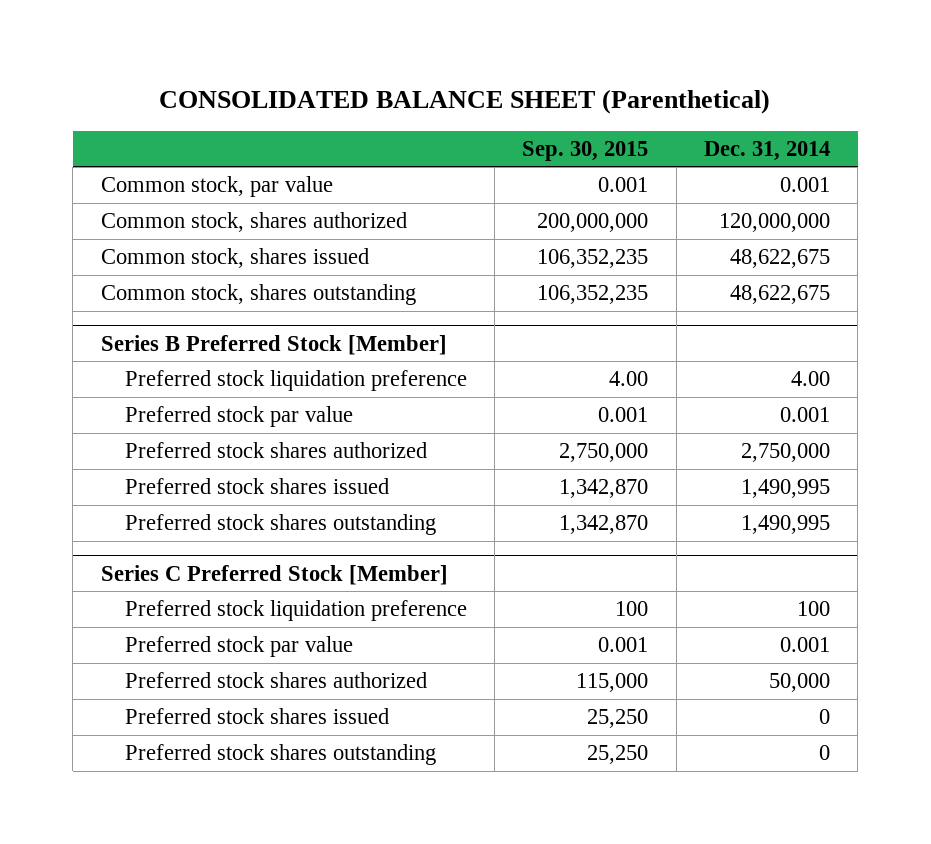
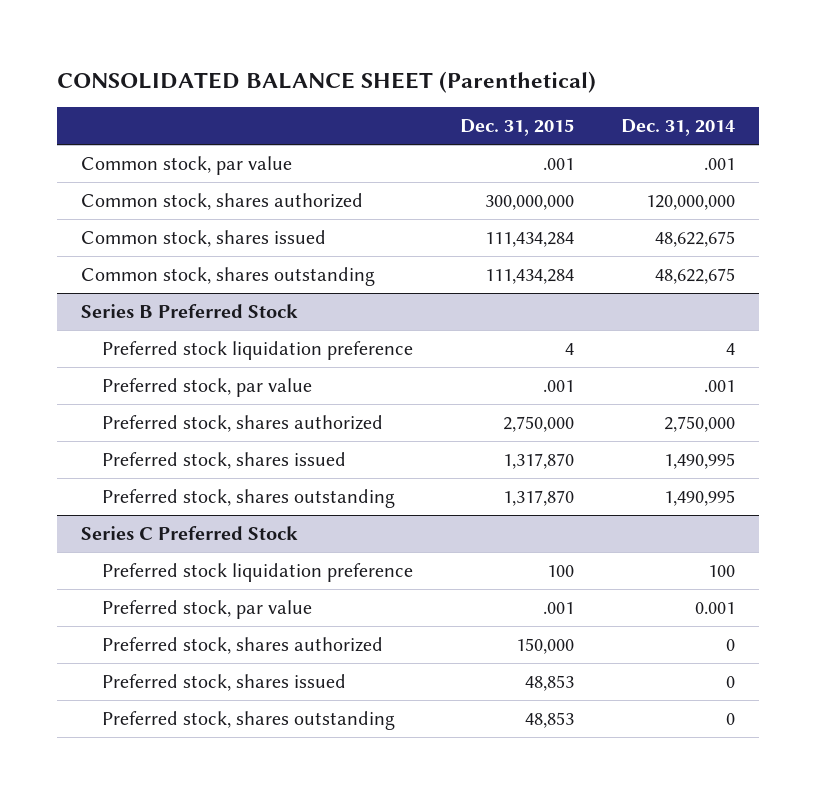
[522,140,649,161] Sep. 30, 2015 -> none
none -> [460,119,575,137] Dec. 31, 2015
[780,177,831,193] 0.001 -> [704,157,736,170] .001
[100,334,447,355] Series B Preferred Stock [Member] -> [80,303,298,318] Series B Preferred Stock
[791,371,831,387] 4.00 -> [726,342,736,355] 4
[124,406,353,428] Preferred stock par value -> [101,377,312,397] Preferred stock, par value
[780,407,831,423] 0.001 -> [704,379,736,392] .001
[124,442,427,459] Preferred stock shares authorized -> [101,414,383,432] Preferred stock, shares authorized
[124,478,389,495] Preferred stock shares issued -> [101,451,346,469] Preferred stock, shares issued
[124,514,436,536] Preferred stock shares outstanding -> [101,488,395,508] Preferred stock, shares outstanding
[100,564,448,585] Series C Preferred Stock [Member] -> [80,525,298,540] Series C Preferred Stock
[124,636,353,658] Preferred stock par value -> [101,599,312,619] Preferred stock, par value
[124,672,427,689] Preferred stock shares authorized -> [101,636,383,654] Preferred stock, shares authorized
[769,673,831,693] 50,000 -> [726,638,736,651] 0
[124,708,389,725] Preferred stock shares issued -> [101,673,346,691] Preferred stock, shares issued
[124,744,436,766] Preferred stock shares outstanding -> [101,710,395,730] Preferred stock, shares outstanding

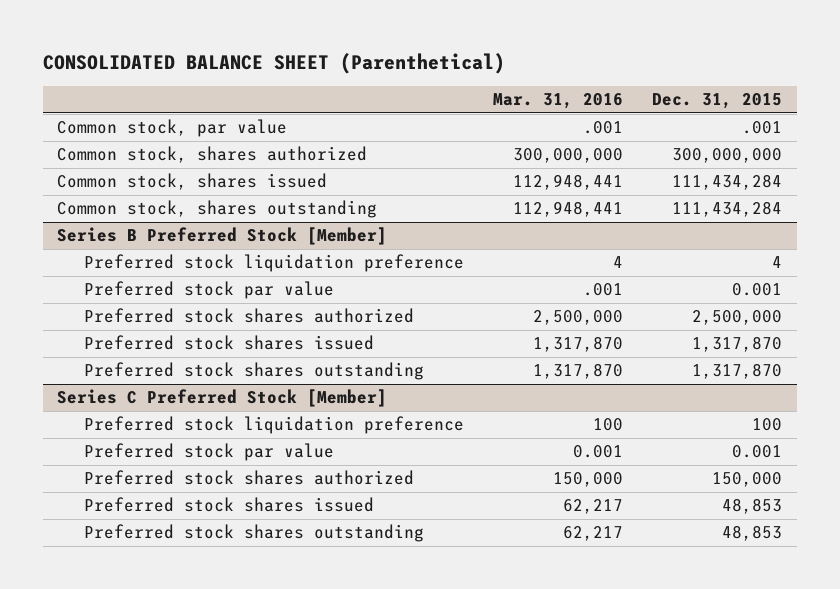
[621,119,736,137] Dec. 31, 2014 -> none
none -> [493,93,624,110] Mar. 31, 2016
[80,303,298,318] Series B Preferred Stock -> [57,227,388,246] Series B Preferred Stock [Member]
[101,377,312,397] Preferred stock, par value -> [84,281,335,300] Preferred stock par value
[543,379,575,392] .001 -> [732,283,783,297] 0.001
[101,414,383,432] Preferred stock, shares authorized -> [84,308,415,324] Preferred stock shares authorized
[503,415,575,432] 2,750,000 -> [692,310,783,326] 2,500,000
[101,451,346,469] Preferred stock, shares issued -> [84,335,375,351] Preferred stock shares issued
[101,488,395,508] Preferred stock, shares outstanding -> [84,362,425,381] Preferred stock shares outstanding
[80,525,298,540] Series C Preferred Stock -> [57,389,388,408] Series C Preferred Stock [Member]
[101,599,312,619] Preferred stock, par value -> [84,443,335,462] Preferred stock par value
[543,601,575,614] .001 -> [732,445,783,459] 0.001
[101,636,383,654] Preferred stock, shares authorized -> [84,470,415,486] Preferred stock shares authorized
[101,673,346,691] Preferred stock, shares issued -> [84,497,375,513] Preferred stock shares issued
[101,710,395,730] Preferred stock, shares outstanding -> [84,524,425,543] Preferred stock shares outstanding

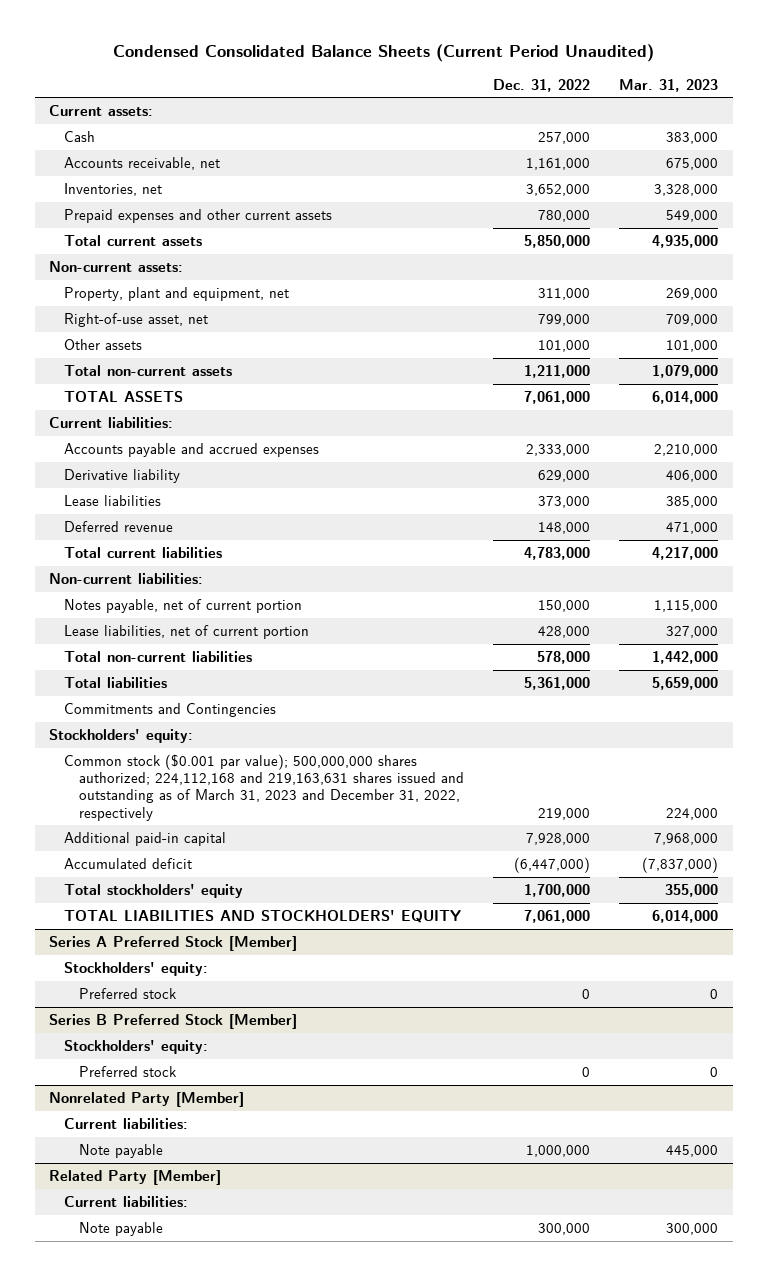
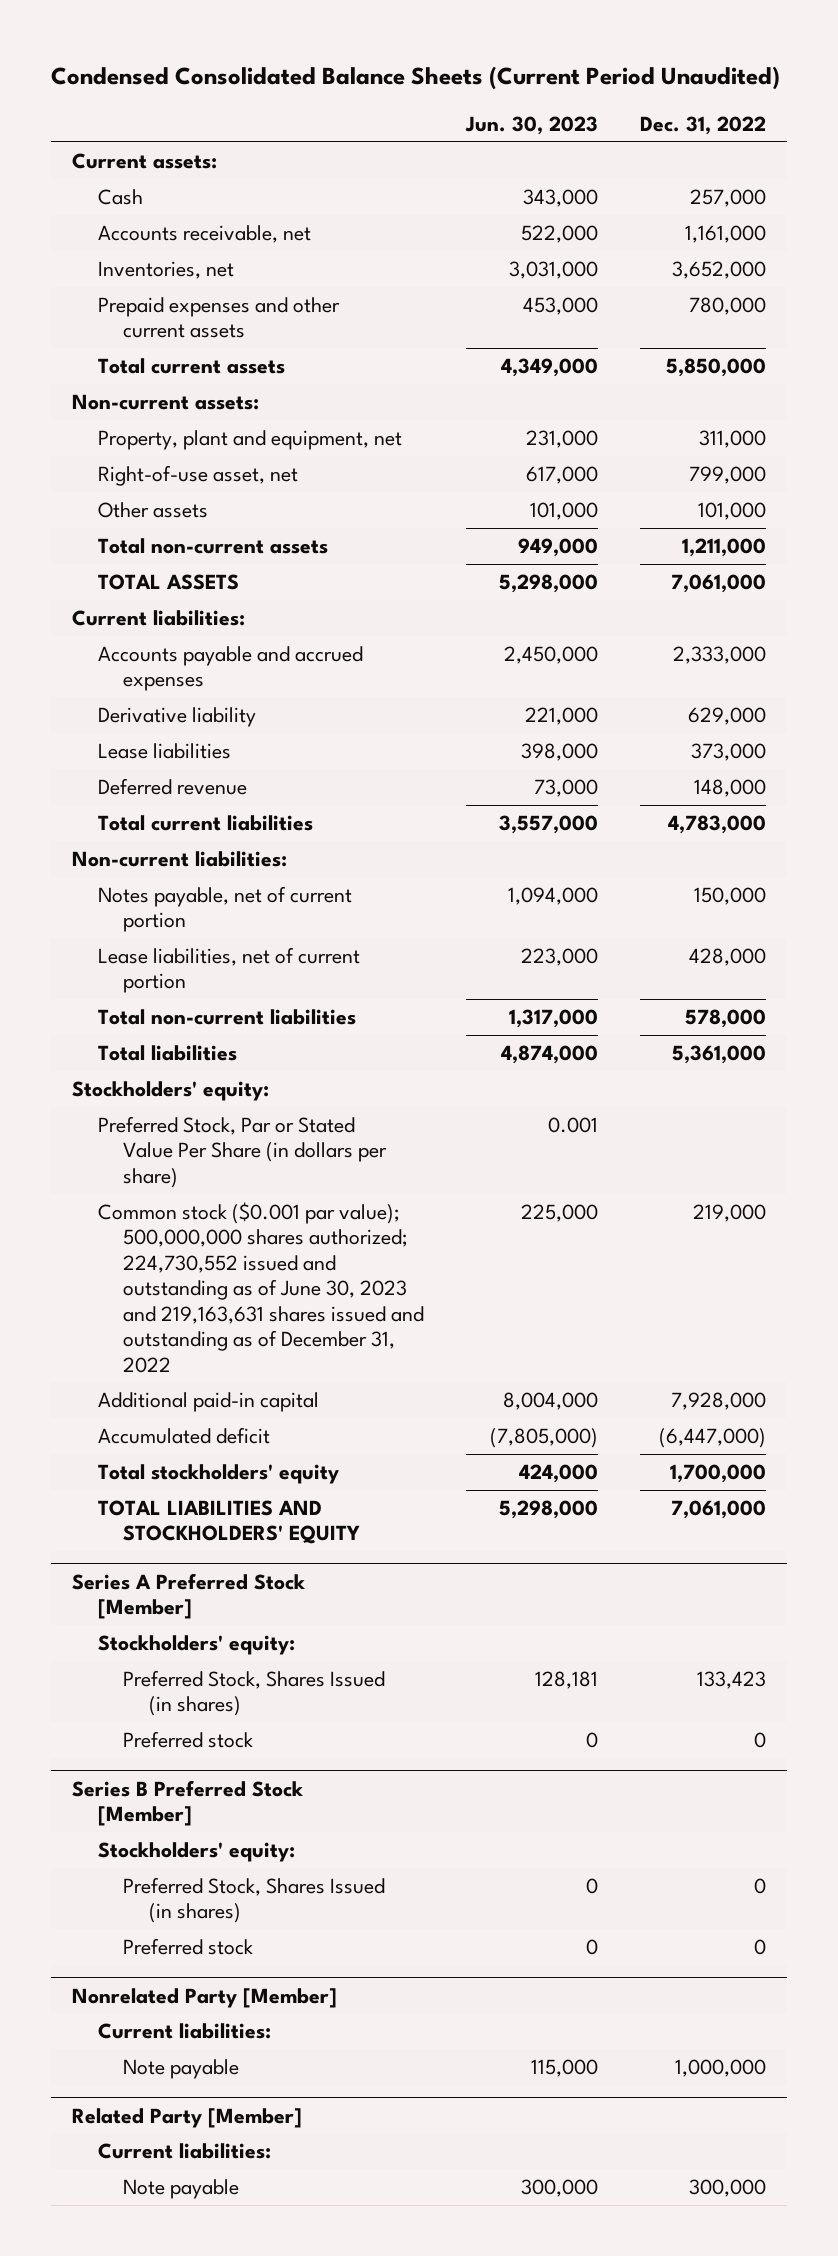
[619,78,719,92] Mar. 31, 2023 -> none
none -> [465,115,599,135] Jun. 30, 2023
[64,702,277,717] Commitments and Contingencies -> none
none -> [97,1115,388,1188] Preferred Stock, Par or Stated Value Per Share (in dollars per share)
[64,753,465,821] Common stock ($0.001 par value); 500,000,000 shares authorized; 224,112,168 and 219,163,631 shares issued and outstanding as of March 31, 2023 and December 31, 2022, respectively -> [97,1201,425,1373] Common stock ($0.001 par value); 500,000,000 shares authorized; 224,730,552 issued and outstanding as of June 30, 2023 and 219,163,631 shares issued and outstanding as of December 31, 2022
none -> [123,1669,386,1717] Preferred Stock, Shares Issued (in shares)
none -> [123,1876,386,1924] Preferred Stock, Shares Issued (in shares)

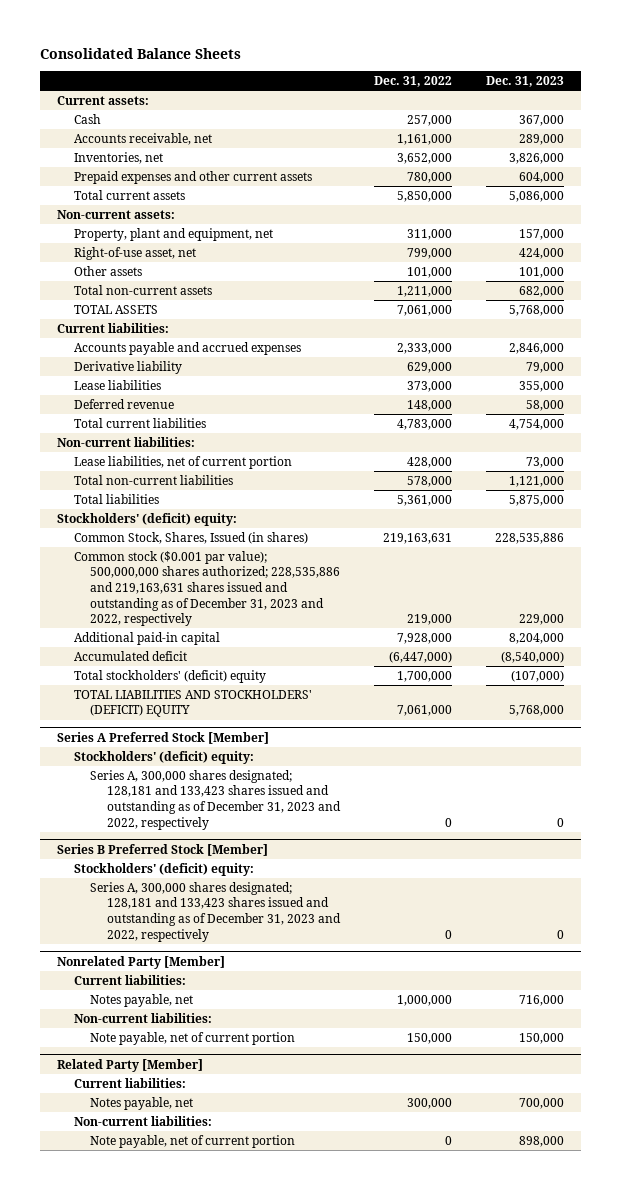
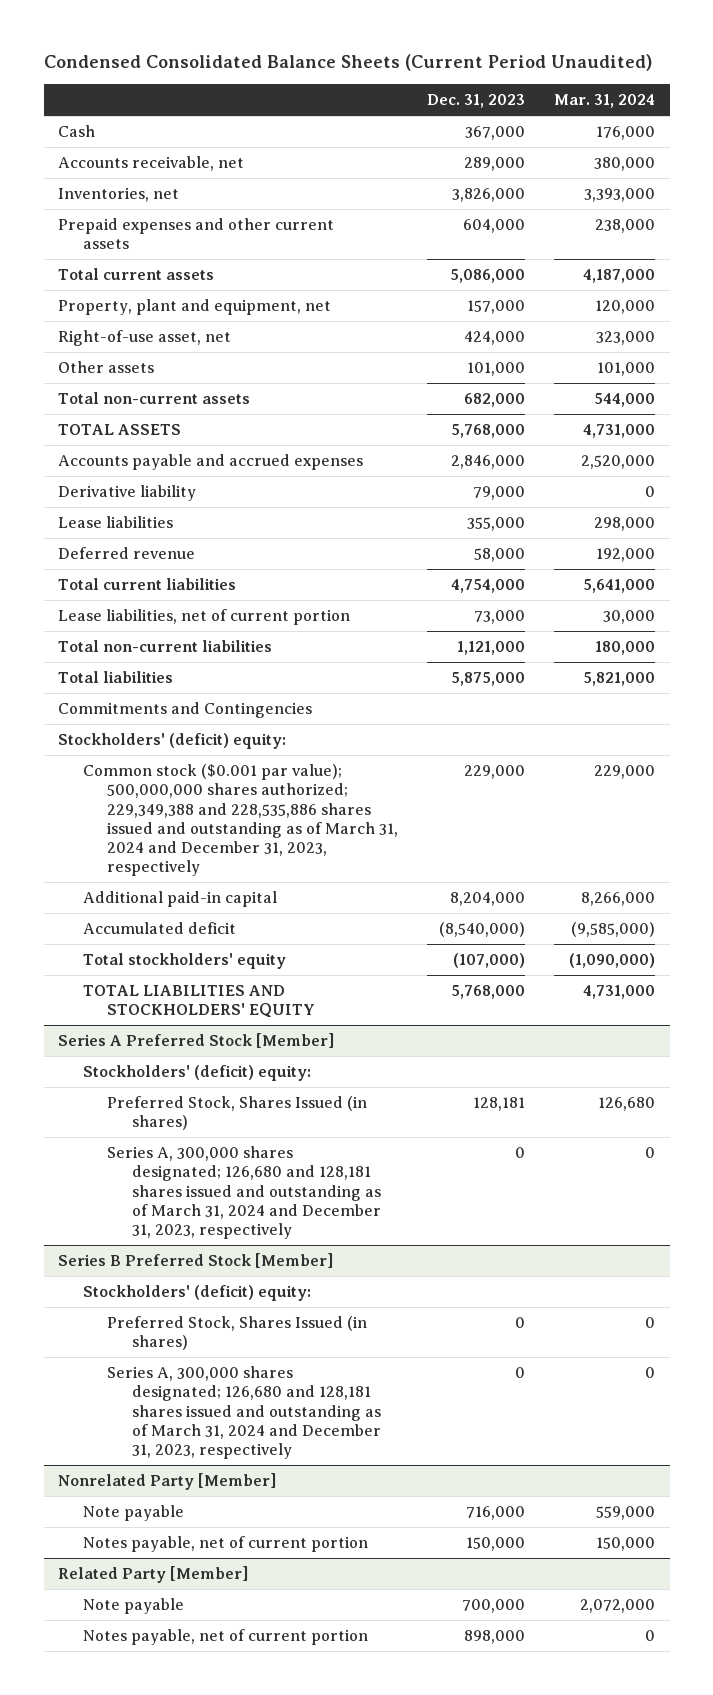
[40,48,242,60] Consolidated Balance Sheets -> [43,54,652,72] Condensed Consolidated Balance Sheets (Current Period Unaudited)
[374,76,453,88] Dec. 31, 2022 -> none
none -> [554,94,656,109] Mar. 31, 2024
[57,95,150,105] Current assets: -> none
[57,209,176,219] Non-current assets: -> none
[57,322,170,333] Current liabilities: -> none
[57,436,196,447] Non-current liabilities: -> none
none -> [58,701,313,718] Commitments and Contingencies
[73,531,308,544] Common Stock, Shares, Issued (in shares) -> none
[73,550,341,627] Common stock ($0.001 par value); 500,000,000 shares authorized; 228,535,886 and 219,163,631 shares issued and outstanding as of December 31, 2023 and 2022, respectively -> [82,763,399,877] Common stock ($0.001 par value); 500,000,000 shares authorized; 229,349,388 and 228,535,886 shares issued and outstanding as of March 31, 2024 and December 31, 2023, respectively
[73,669,266,683] Total stockholders' (deficit) equity -> [82,952,286,969] Total stockholders' equity
[73,689,312,718] TOTAL LIABILITIES AND STOCKHOLDERS' (DEFICIT) EQUITY -> [82,984,316,1019] TOTAL LIABILITIES AND STOCKHOLDERS' EQUITY
none -> [107,1095,368,1131] Preferred Stock, Shares Issued (in shares)
[90,769,342,830] Series A, 300,000 shares designated; 128,181 and 133,423 shares issued and outstanding as of December 31, 2023 and 2022, respectively -> [107,1145,381,1240] Series A, 300,000 shares designated; 126,680 and 128,181 shares issued and outstanding as of March 31, 2024 and December 31, 2023, respectively
none -> [107,1315,368,1351] Preferred Stock, Shares Issued (in shares)
[90,881,342,942] Series A, 300,000 shares designated; 128,181 and 133,423 shares issued and outstanding as of December 31, 2023 and 2022, respectively -> [107,1365,381,1460] Series A, 300,000 shares designated; 126,680 and 128,181 shares issued and outstanding as of March 31, 2024 and December 31, 2023, respectively
[73,974,186,985] Current liabilities: -> none
[73,1012,212,1023] Non-current liabilities: -> none
[90,993,194,1007] Notes payable, net -> [82,1504,184,1521] Note payable
[90,1031,296,1045] Note payable, net of current portion -> [82,1535,368,1552] Notes payable, net of current portion
[73,1077,186,1088] Current liabilities: -> none
[73,1115,212,1126] Non-current liabilities: -> none
[90,1096,194,1110] Notes payable, net -> [82,1597,184,1614] Note payable
[90,1134,296,1148] Note payable, net of current portion -> [82,1628,368,1645] Notes payable, net of current portion

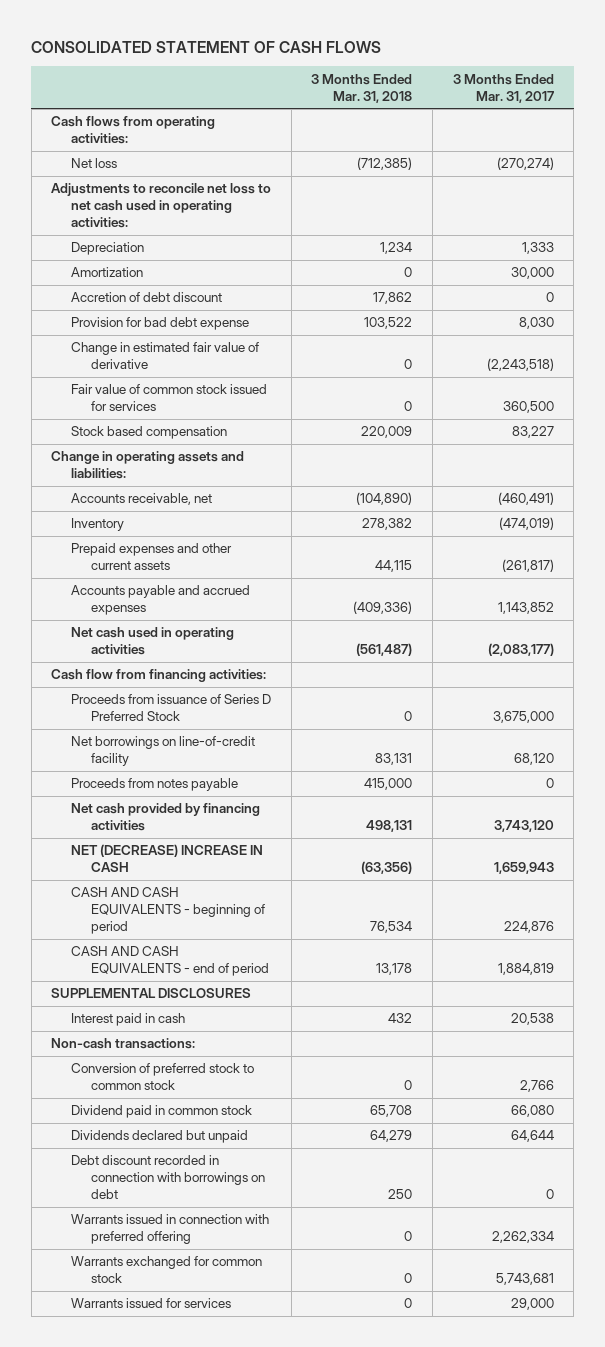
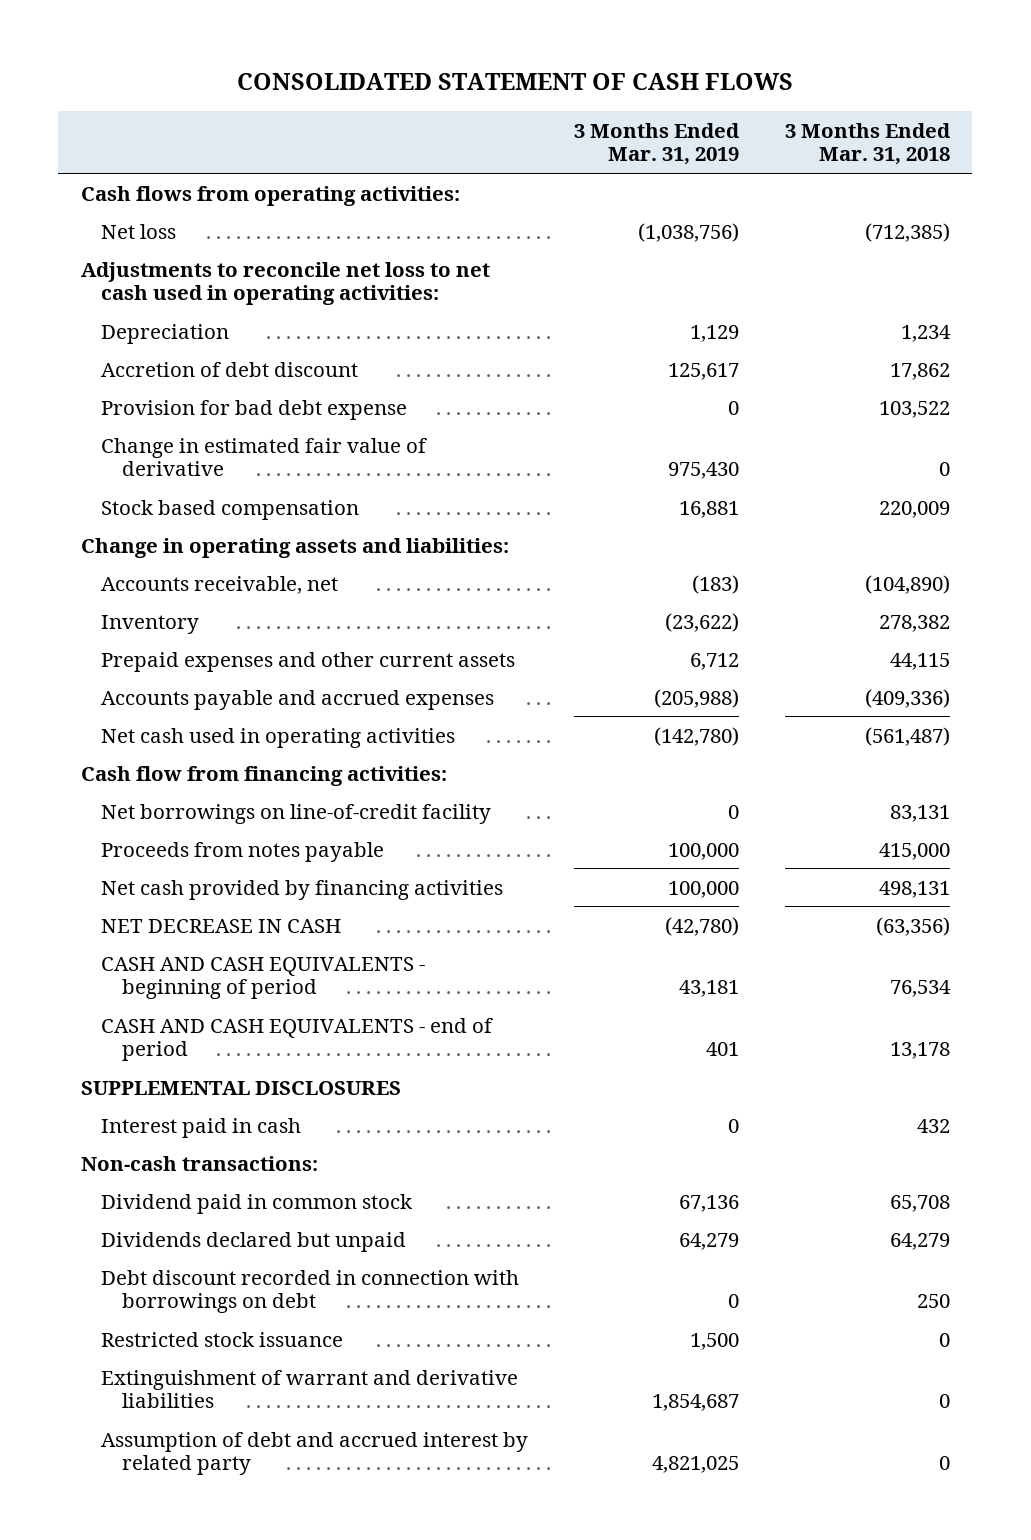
[452,73,554,103] 3 Months Ended Mar. 31, 2017 -> none
none -> [574,122,741,166] 3 Months Ended Mar. 31, 2019
[71,267,144,278] Amortization -> none
[71,384,268,412] Fair value of common stock issued for services -> none
[71,694,272,722] Proceeds from issuance of Series D Preferred Stock -> none
[71,844,264,873] NET (DECREASE) INCREASE IN CASH -> [101,918,342,933] NET DECREASE IN CASH
[71,1063,255,1091] Conversion of preferred stock to common stock -> none
[71,1214,270,1245] Warrants issued in connection with preferred offering -> none
[71,1256,263,1284] Warrants exchanged for common stock -> none
[71,1298,232,1309] Warrants issued for services -> none
none -> [101,1331,344,1347] Restricted stock issuance
none -> [101,1369,519,1409] Extinguishment of warrant and derivative liabilities
none -> [101,1431,529,1476] Assumption of debt and accrued interest by related party

